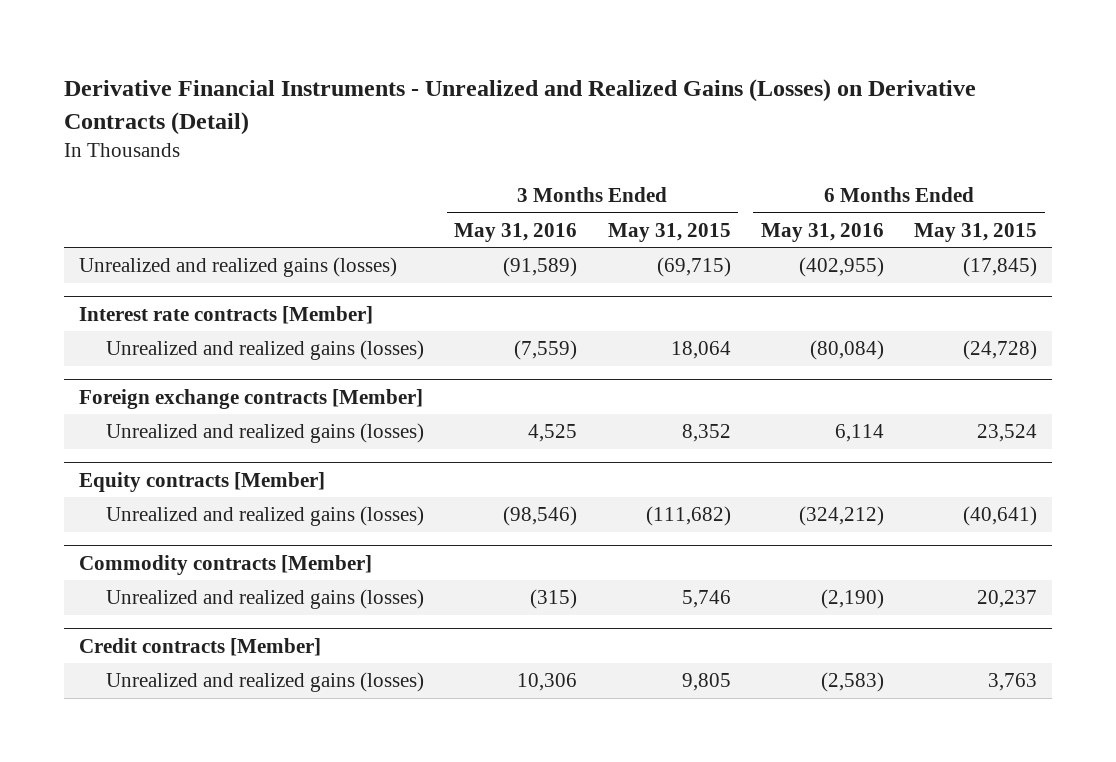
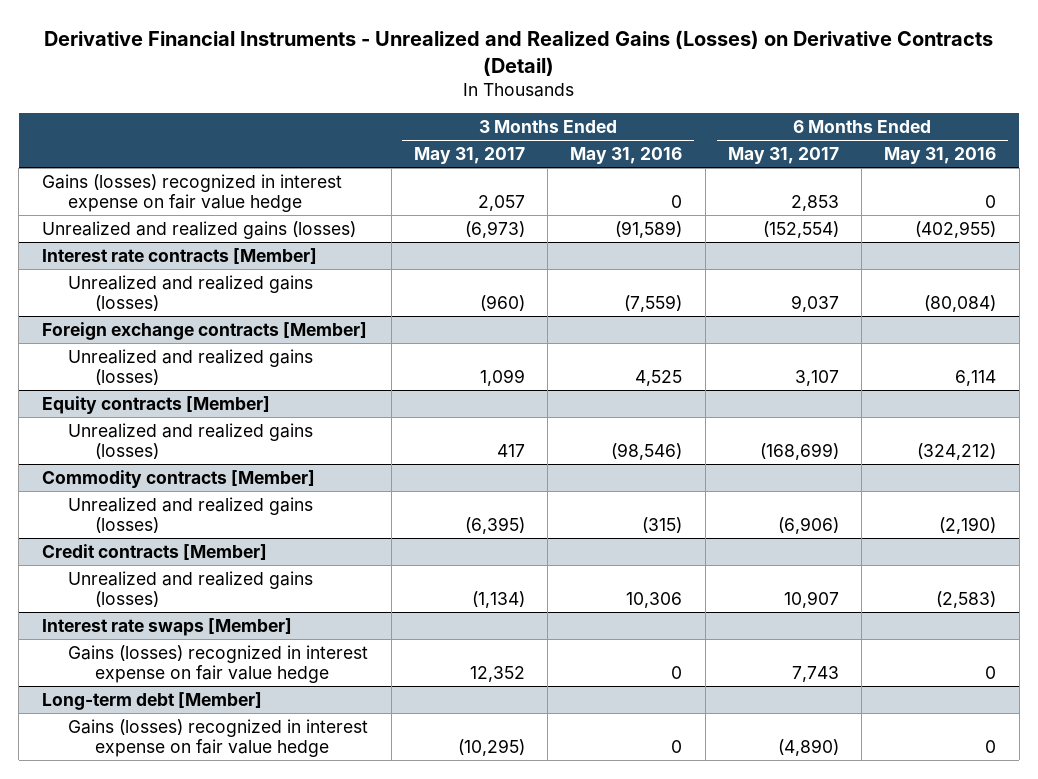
[607,222,731,242] May 31, 2015 -> none
[914,222,1038,242] May 31, 2015 -> none
none -> [413,147,525,165] May 31, 2017
none -> [727,147,839,165] May 31, 2017
none -> [41,173,342,213] Gains (losses) recognized in interest expense on fair value hedge
none -> [41,617,292,636] Interest rate swaps [Member]
none -> [68,644,369,684] Gains (losses) recognized in interest expense on fair value hedge
none -> [41,691,262,710] Long-term debt [Member]
none -> [68,718,369,758] Gains (losses) recognized in interest expense on fair value hedge

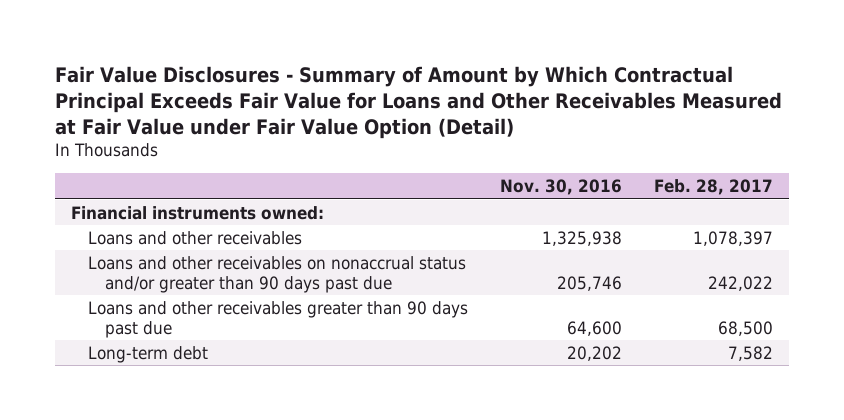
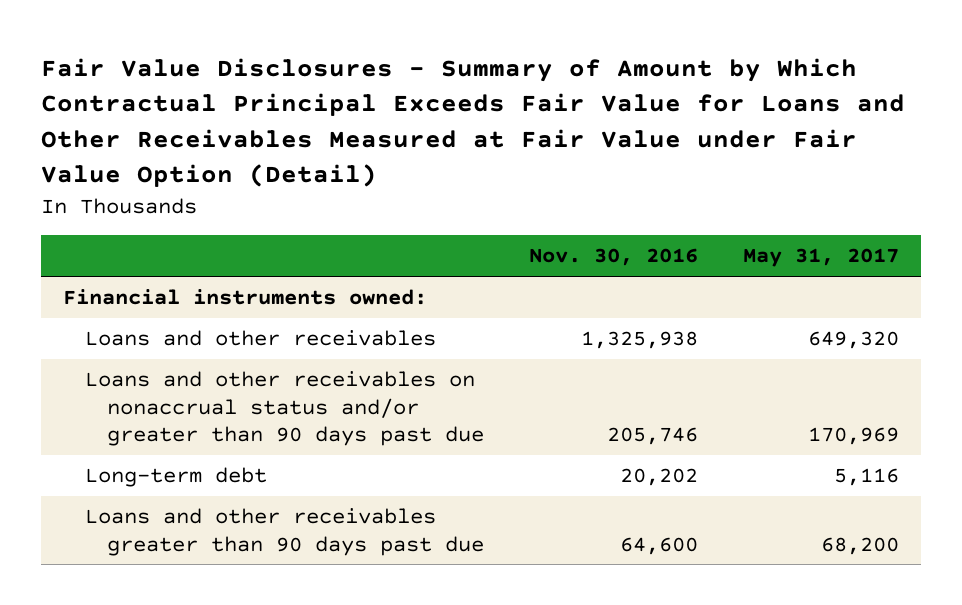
[653,179,773,196] Feb. 28, 2017 -> none
none -> [743,248,900,268] May 31, 2017
[88,300,469,338] Loans and other receivables greater than 90 days past due -> [85,508,485,556] Loans and other receivables greater than 90 days past due

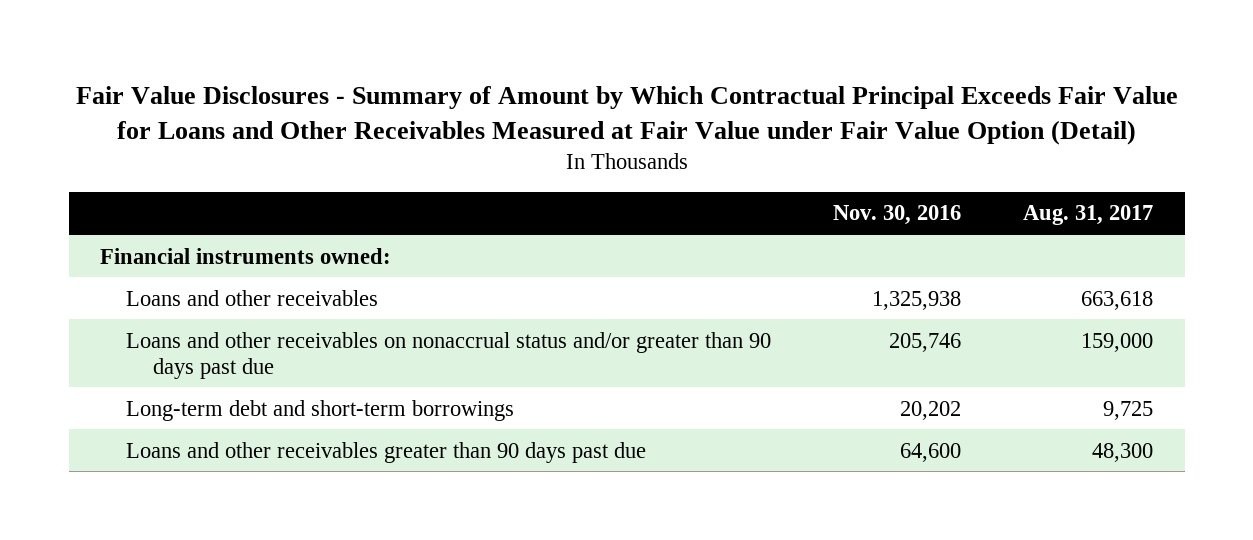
[743,248,900,268] May 31, 2017 -> none
none -> [1023,205,1154,226] Aug. 31, 2017
[85,467,268,488] Long-term debt -> [126,399,515,421] Long-term debt and short-term borrowings

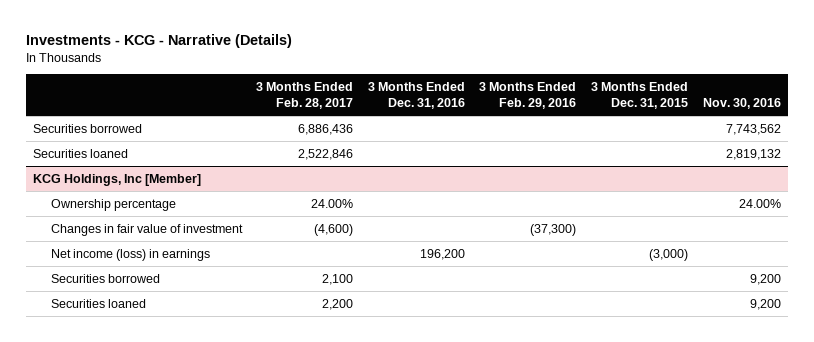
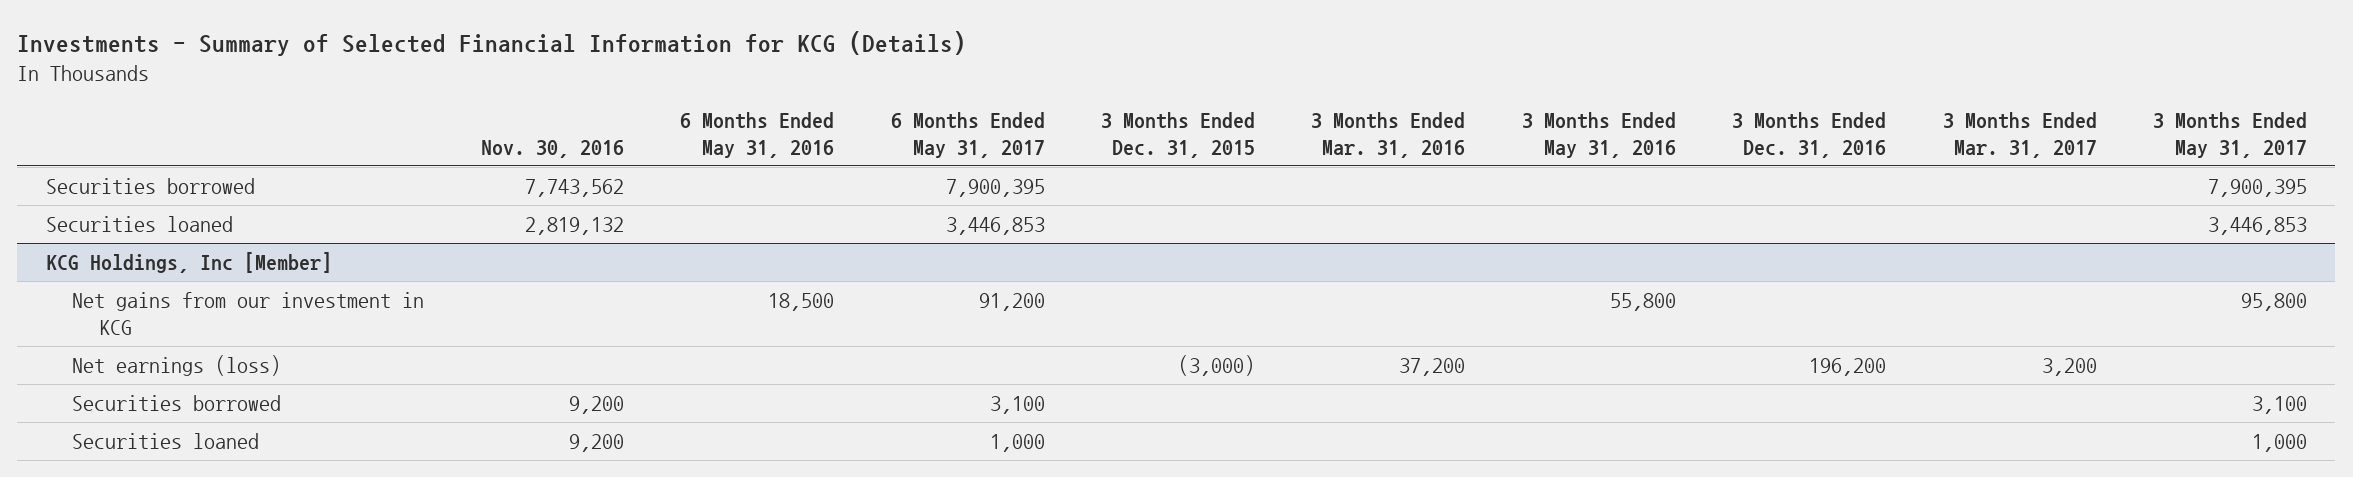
[25,34,292,49] Investments - KCG - Narrative (Details) -> [17,30,967,56] Investments - Summary of Selected Financial Information for KCG (Details)
[256,82,354,110] 3 Months Ended Feb. 28, 2017 -> none
[479,82,577,110] 3 Months Ended Feb. 29, 2016 -> none
none -> [680,111,835,158] 6 Months Ended May 31, 2016
none -> [890,111,1045,158] 6 Months Ended May 31, 2017
none -> [1311,111,1466,158] 3 Months Ended Mar. 31, 2016
none -> [1521,111,1676,158] 3 Months Ended May 31, 2016
none -> [1942,111,2097,158] 3 Months Ended Mar. 31, 2017
none -> [2153,111,2308,158] 3 Months Ended May 31, 2017
[50,198,176,211] Ownership percentage -> none
[50,223,243,236] Changes in fair value of investment -> none
none -> [72,291,425,335] Net gains from our investment in KCG
[50,248,210,261] Net income (loss) in earnings -> [72,354,282,376] Net earnings (loss)

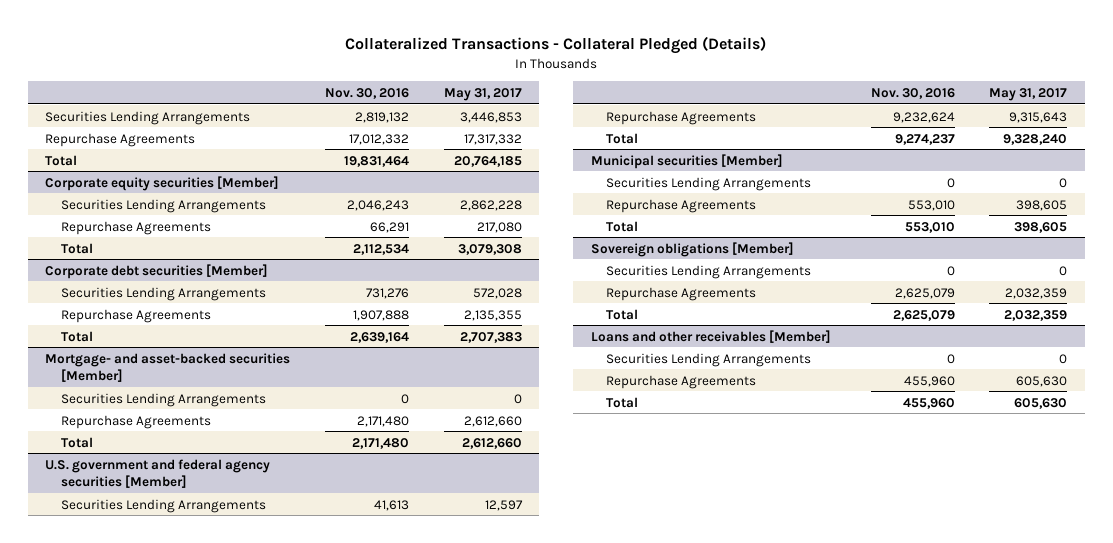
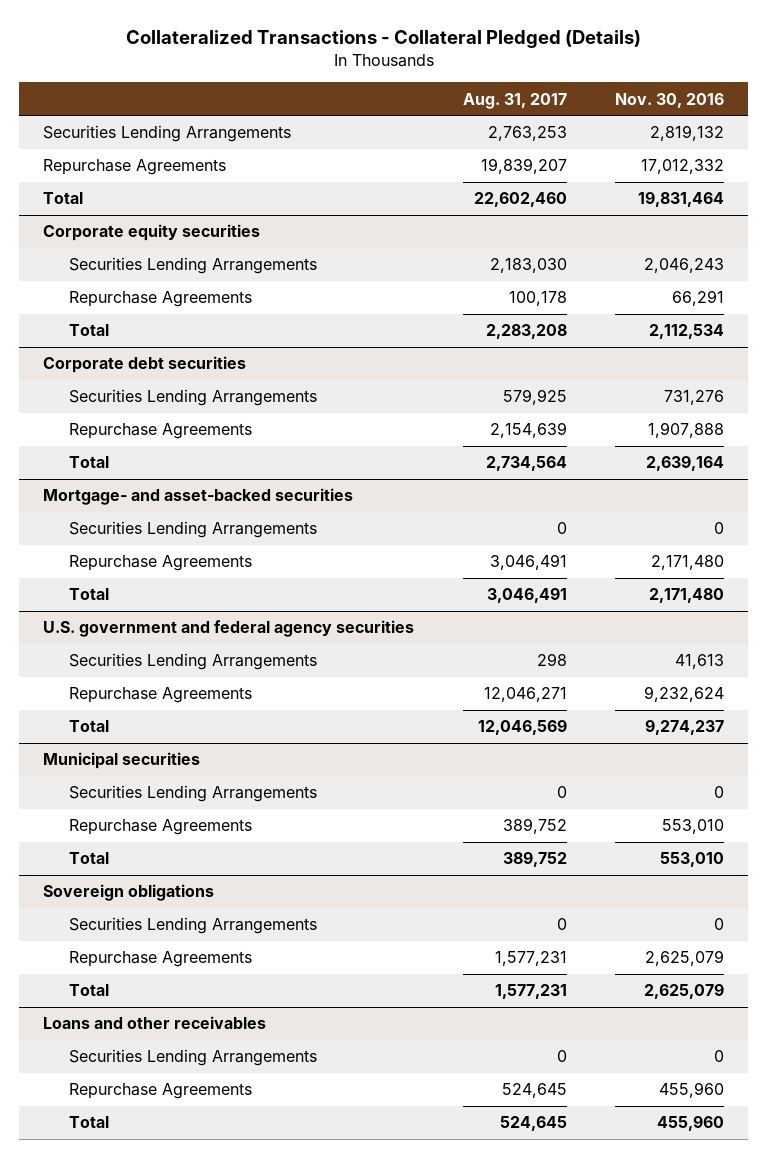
[443,87,522,101] May 31, 2017 -> none
none -> [462,92,567,109] Aug. 31, 2017
[45,175,280,191] Corporate equity securities [Member] -> [43,224,261,242] Corporate equity securities
[45,263,269,279] Corporate debt securities [Member] -> [43,356,247,374] Corporate debt securities
[45,352,291,383] Mortgage- and asset-backed securities [Member] -> [43,488,354,506] Mortgage- and asset-backed securities
[45,458,271,489] U.S. government and federal agency securities [Member] -> [43,620,415,638] U.S. government and federal agency securities
[590,153,783,169] Municipal securities [Member] -> [43,752,201,770] Municipal securities
[590,241,794,257] Sovereign obligations [Member] -> [43,884,215,902] Sovereign obligations
[590,329,831,343] Loans and other receivables [Member] -> [43,1016,267,1030] Loans and other receivables

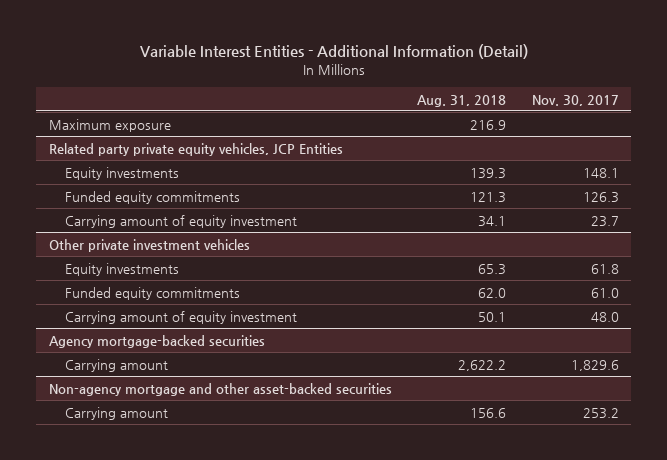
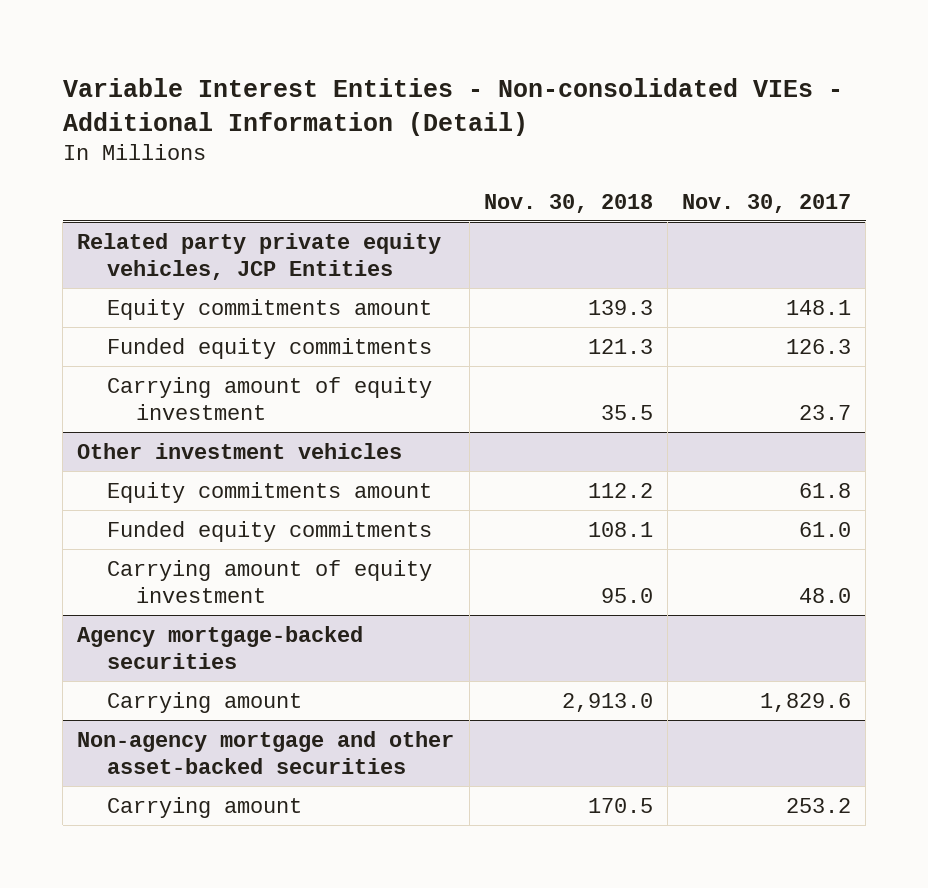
[139,44,528,60] Variable Interest Entities - Additional Information (Detail) -> [62,77,843,136] Variable Interest Entities - Non-consolidated VIEs - Additional Information (Detail)
[417,94,507,107] Aug. 31, 2018 -> none
none -> [483,193,653,213] Nov. 30, 2018
[48,118,171,132] Maximum exposure -> none
[64,166,179,180] Equity investments -> [106,298,432,320] Equity commitments amount
[48,238,250,252] Other private investment vehicles -> [77,442,403,459] Other investment vehicles
[64,262,179,276] Equity investments -> [106,481,432,503] Equity commitments amount

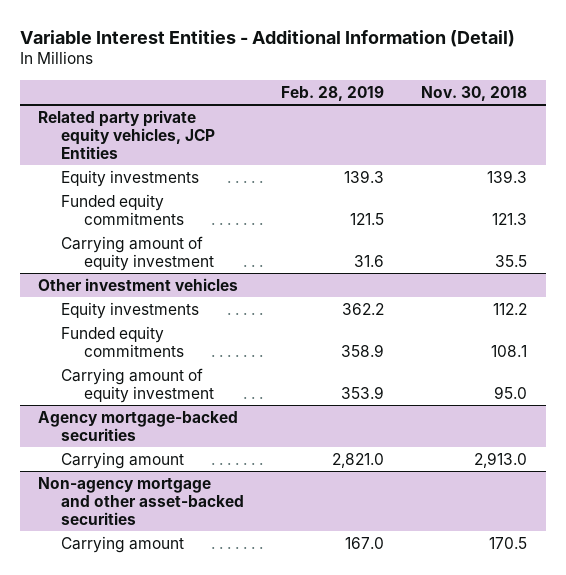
[62,77,843,136] Variable Interest Entities - Non-consolidated VIEs - Additional Information (Detail) -> [19,29,515,47] Variable Interest Entities - Additional Information (Detail)
[681,193,851,213] Nov. 30, 2017 -> none
none -> [281,85,385,101] Feb. 28, 2019
[106,298,432,320] Equity commitments amount -> [61,169,200,187] Equity investments
[106,481,432,503] Equity commitments amount -> [61,301,200,319] Equity investments

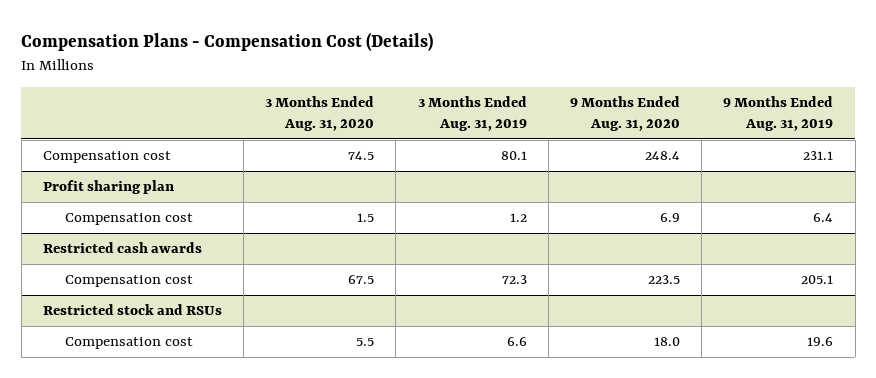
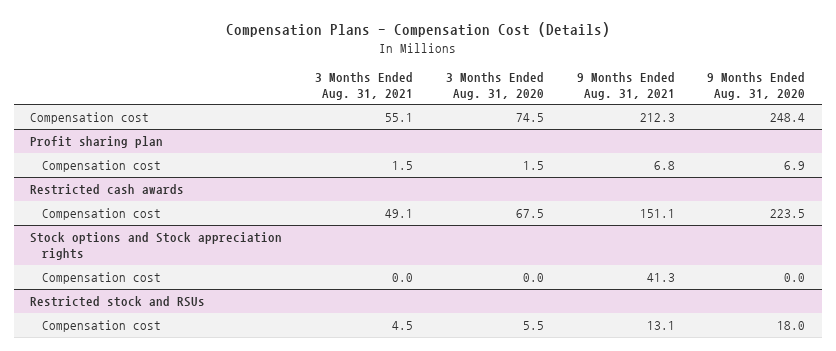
[417,96,527,131] 3 Months Ended Aug. 31, 2019 -> none
[723,96,834,131] 9 Months Ended Aug. 31, 2019 -> none
none -> [315,71,414,100] 3 Months Ended Aug. 31, 2021
none -> [576,71,675,100] 9 Months Ended Aug. 31, 2021
none -> [30,232,283,260] Stock options and Stock appreciation rights
none -> [42,272,162,285] Compensation cost

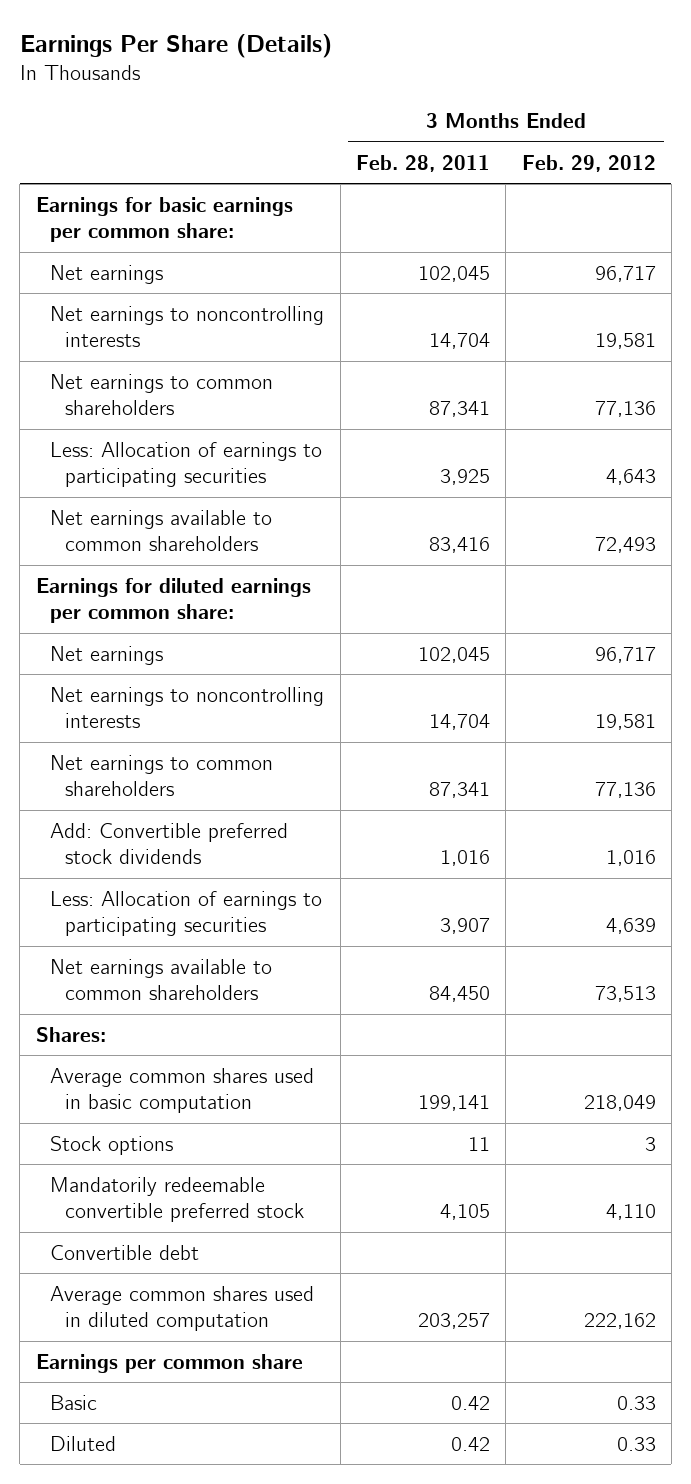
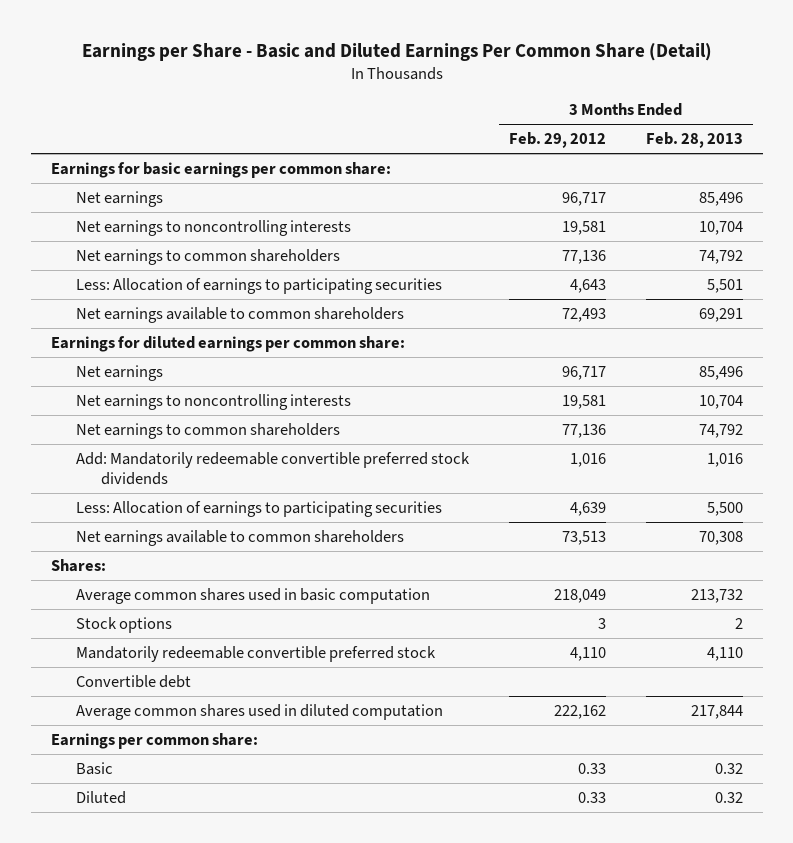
[19,33,332,58] Earnings Per Share (Details) -> [81,42,712,61] Earnings per Share - Basic and Diluted Earnings Per Common Share (Detail)
[355,154,490,172] Feb. 28, 2011 -> none
none -> [645,132,743,149] Feb. 28, 2013
[50,822,289,865] Add: Convertible preferred stock dividends -> [75,451,470,485] Add: Mandatorily redeemable convertible preferred stock dividends
[35,1353,303,1373] Earnings per common share -> [50,732,258,749] Earnings per common share:

